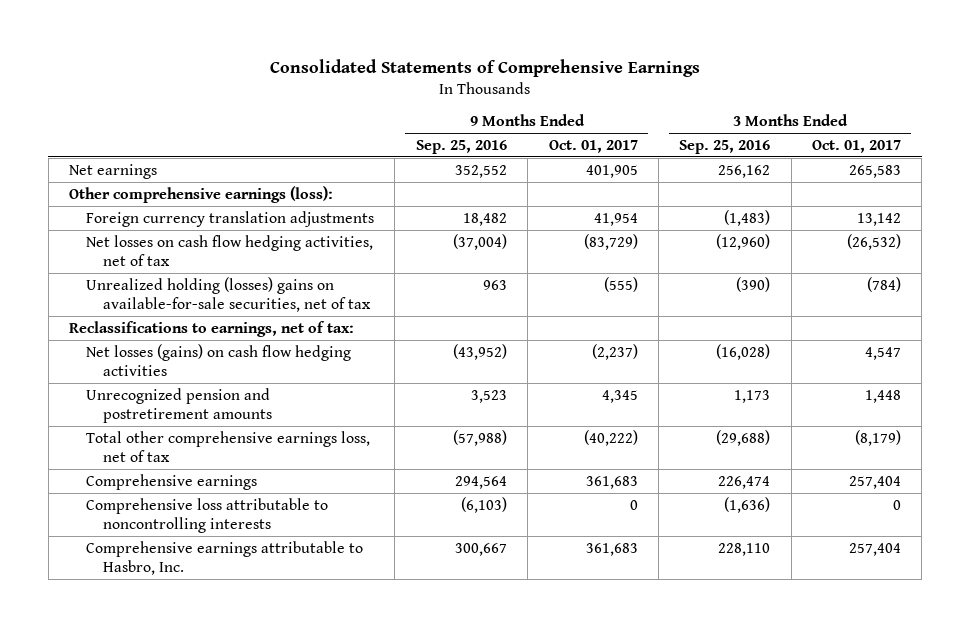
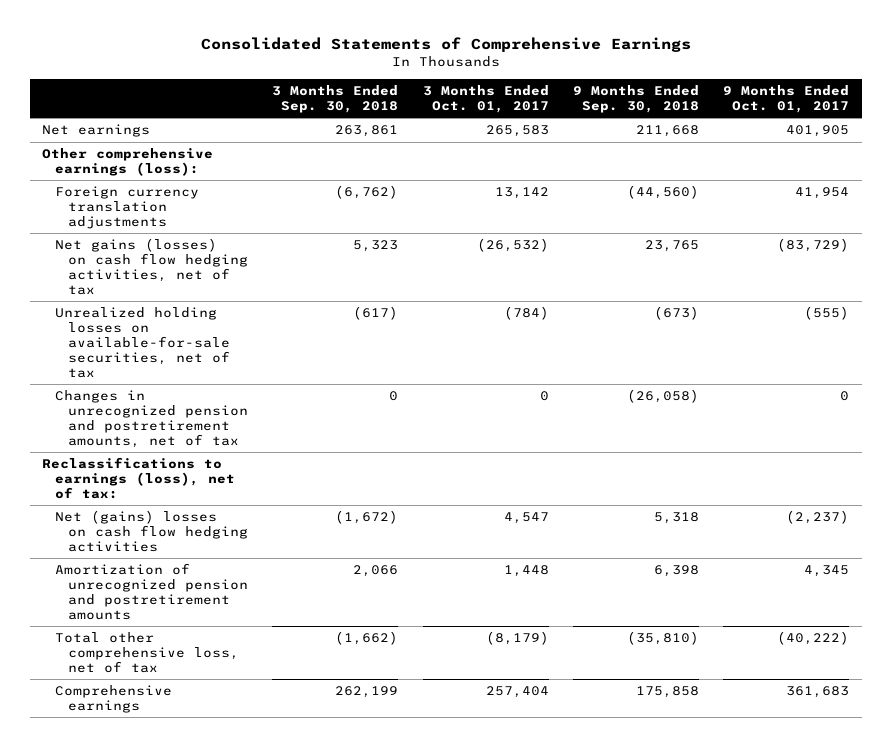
[415,140,507,155] Sep. 25, 2016 -> none
[679,140,771,155] Sep. 25, 2016 -> none
none -> [272,84,399,113] 3 Months Ended Sep. 30, 2018
none -> [573,84,700,113] 9 Months Ended Sep. 30, 2018
[86,234,374,266] Net losses on cash flow hedging activities, net of tax -> [55,238,248,295] Net gains (losses) on cash flow hedging activities, net of tax
[86,276,372,312] Unrealized holding (losses) gains on available-for-sale securities, net of tax -> [55,307,230,378] Unrealized holding losses on available-for-sale securities, net of tax
none -> [55,390,248,448] Changes in unrecognized pension and postretirement amounts, net of tax
[68,320,354,337] Reclassifications to earnings, net of tax: -> [42,457,236,499] Reclassifications to earnings (loss), net of tax:
[86,343,352,376] Net losses (gains) on cash flow hedging activities -> [55,510,248,552] Net (gains) losses on cash flow hedging activities
[86,387,273,423] Unrecognized pension and postretirement amounts -> [55,563,248,620] Amortization of unrecognized pension and postretirement amounts
[86,430,371,462] Total other comprehensive earnings loss, net of tax -> [55,632,239,673] Total other comprehensive loss, net of tax
[86,497,329,533] Comprehensive loss attributable to noncontrolling interests -> none
[86,540,364,575] Comprehensive earnings attributable to Hasbro, Inc. -> none

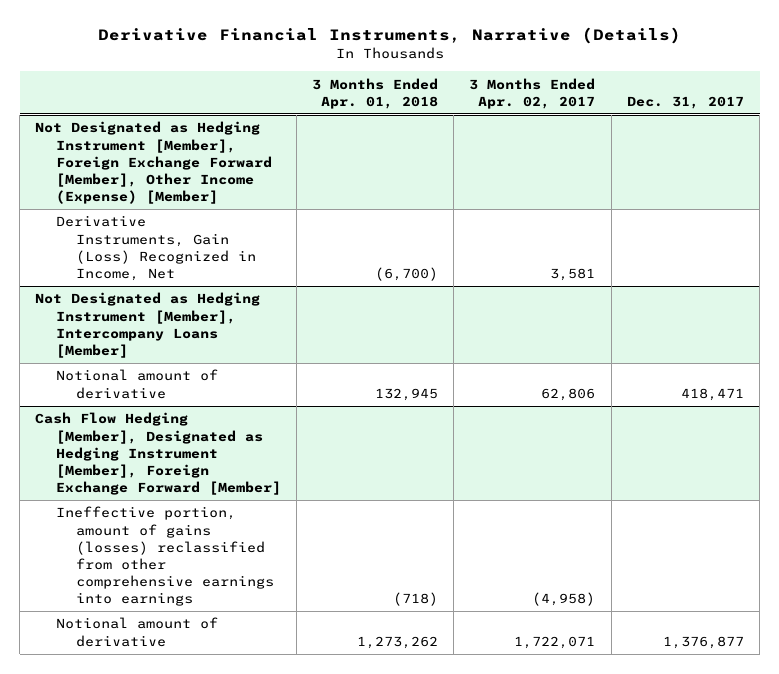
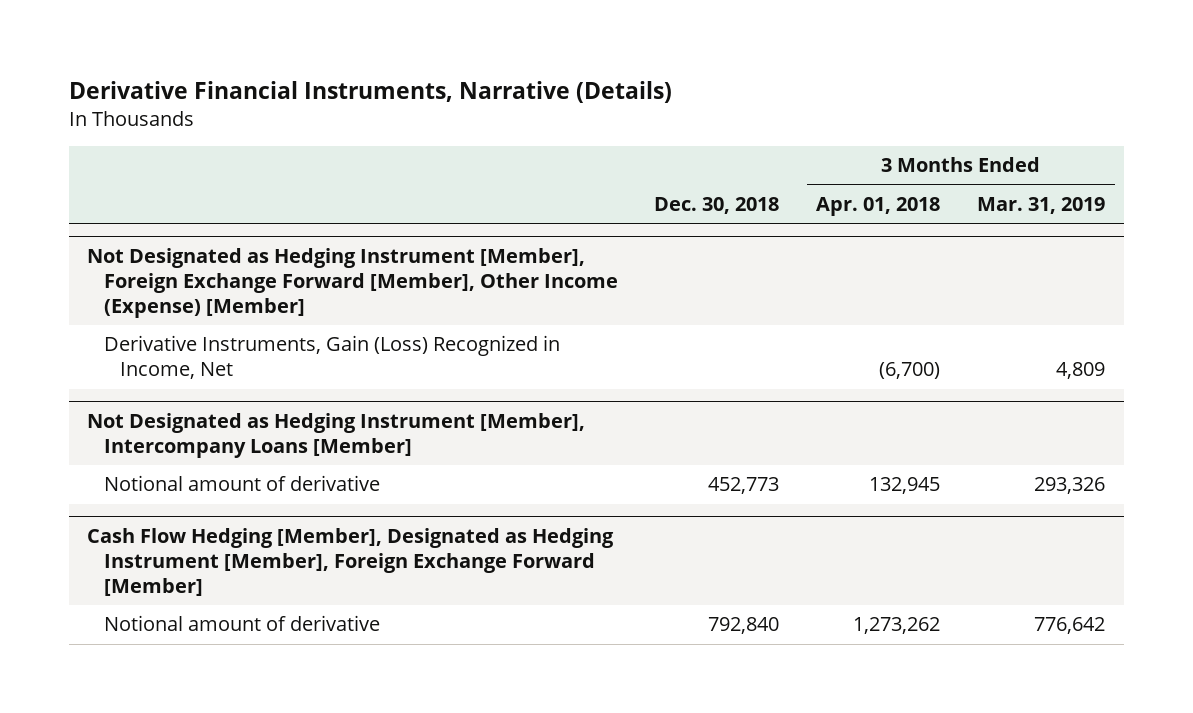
[469,77,596,109] 3 Months Ended Apr. 02, 2017 -> none
[626,95,744,109] Dec. 31, 2017 -> none
none -> [654,196,780,214] Dec. 30, 2018
none -> [977,196,1106,214] Mar. 31, 2019
[55,506,274,607] Ineffective portion, amount of gains (losses) reclassified from other comprehensive earnings into earnings -> none

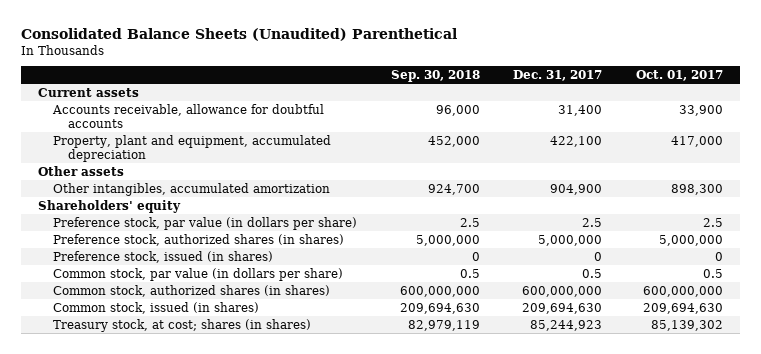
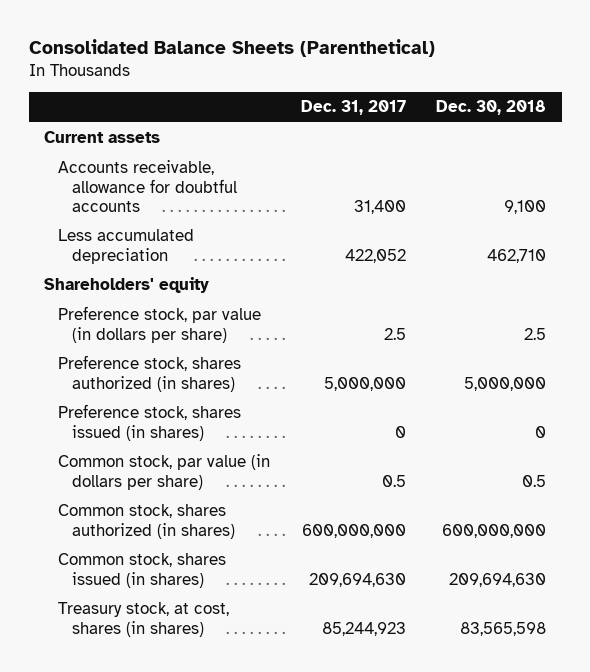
[21,28,458,42] Consolidated Balance Sheets (Unaudited) Parenthetical -> [28,38,435,57] Consolidated Balance Sheets (Parenthetical)
[390,70,480,83] Sep. 30, 2018 -> none
[635,70,723,82] Oct. 01, 2017 -> none
none -> [436,100,547,116] Dec. 30, 2018
[38,165,125,176] Other assets -> none
[52,182,330,196] Other intangibles, accumulated amortization -> none
[52,134,331,162] Property, plant and equipment, accumulated depreciation -> [57,229,194,264] Less accumulated depreciation
[550,135,603,147] 422,100 -> [344,248,406,263] 422,052
[52,233,344,246] Preference stock, authorized shares (in shares) -> [57,355,241,392] Preference stock, shares authorized (in shares)
[52,250,273,263] Preference stock, issued (in shares) -> [57,404,241,441] Preference stock, shares issued (in shares)
[52,284,330,297] Common stock, authorized shares (in shares) -> [57,504,235,539] Common stock, shares authorized (in shares)
[52,301,259,314] Common stock, issued (in shares) -> [57,553,226,588] Common stock, shares issued (in shares)
[52,318,311,332] Treasury stock, at cost; shares (in shares) -> [57,602,229,637] Treasury stock, at cost, shares (in shares)

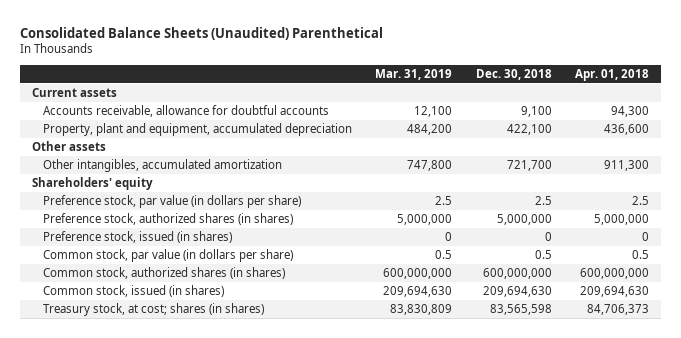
[28,38,435,57] Consolidated Balance Sheets (Parenthetical) -> [20,26,384,40] Consolidated Balance Sheets (Unaudited) Parenthetical
[300,100,406,116] Dec. 31, 2017 -> none
none -> [375,68,453,80] Mar. 31, 2019
none -> [575,68,650,81] Apr. 01, 2018
[57,229,194,264] Less accumulated depreciation -> [42,123,352,137] Property, plant and equipment, accumulated depreciation
[487,248,547,263] 462,710 -> [506,124,552,136] 422,100
none -> [32,141,107,152] Other assets
none -> [42,159,282,173] Other intangibles, accumulated amortization
[57,355,241,392] Preference stock, shares authorized (in shares) -> [42,213,293,226] Preference stock, authorized shares (in shares)
[57,404,241,441] Preference stock, shares issued (in shares) -> [42,231,232,244] Preference stock, issued (in shares)
[57,504,235,539] Common stock, shares authorized (in shares) -> [42,267,285,280] Common stock, authorized shares (in shares)
[57,553,226,588] Common stock, shares issued (in shares) -> [42,285,224,298] Common stock, issued (in shares)
[57,602,229,637] Treasury stock, at cost, shares (in shares) -> [42,303,264,317] Treasury stock, at cost; shares (in shares)

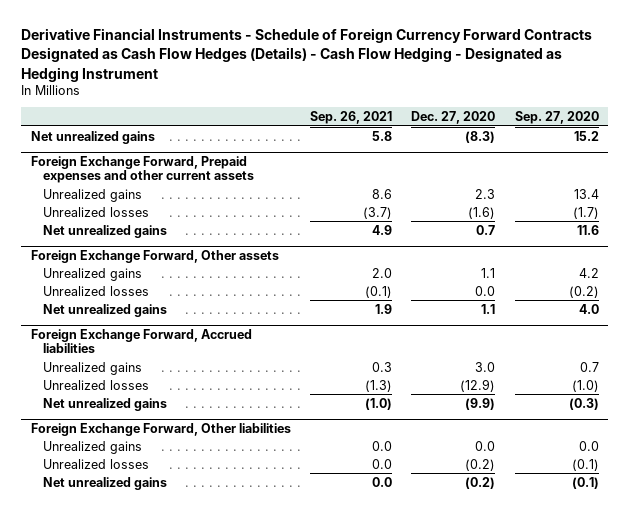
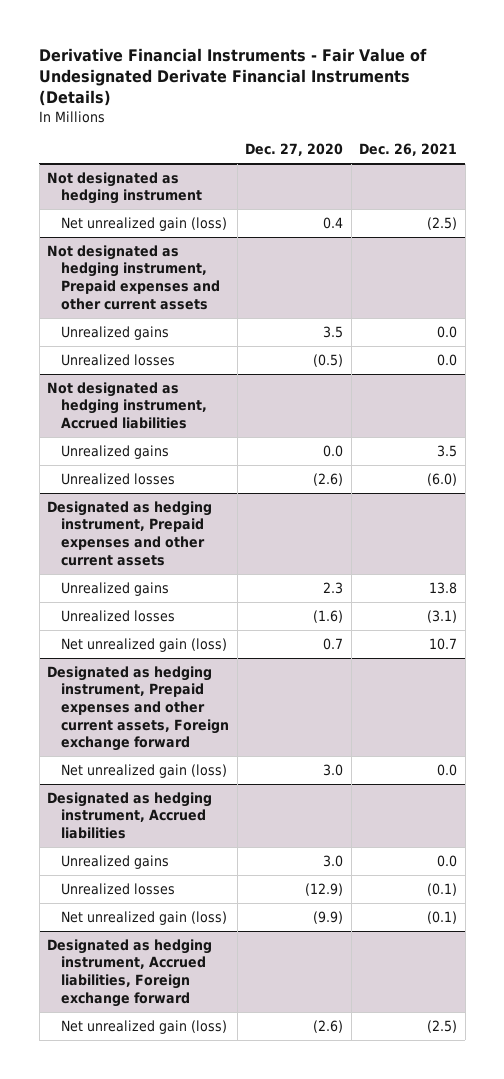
[21,28,593,82] Derivative Financial Instruments - Schedule of Foreign Currency Forward Contracts Designated as Cash Flow Hedges (Details) - Cash Flow Hedging - Designated as Hedging Instrument -> [39,47,428,107] Derivative Financial Instruments - Fair Value of Undesignated Derivate Financial Instruments (Details)
[310,111,393,125] Sep. 26, 2021 -> none
[514,111,599,125] Sep. 27, 2020 -> none
none -> [359,143,458,157] Dec. 26, 2021
[30,155,255,184] Foreign Exchange Forward, Prepaid expenses and other current assets -> none
none -> [47,171,203,205] Not designated as hedging instrument
[30,130,155,144] Net unrealized gains -> [61,216,228,231] Net unrealized gain (loss)
[465,130,496,143] (8.3) -> [323,216,344,229] 0.4
none -> [47,244,221,310] Not designated as hedging instrument, Prepaid expenses and other current assets
none -> [61,325,170,340] Unrealized gains
none -> [61,353,176,366] Unrealized losses
none -> [47,381,208,430] Not designated as hedging instrument, Accrued liabilities
none -> [61,444,170,459] Unrealized gains
none -> [61,472,176,485] Unrealized losses
none -> [47,500,213,566] Designated as hedging instrument, Prepaid expenses and other current assets
[30,249,279,263] Foreign Exchange Forward, Other assets -> none
[43,267,143,281] Unrealized gains -> none
[43,285,150,296] Unrealized losses -> none
[30,328,252,354] Foreign Exchange Forward, Accrued liabilities -> none
[43,224,168,238] Net unrealized gains -> [61,637,228,652] Net unrealized gain (loss)
none -> [47,665,230,752] Designated as hedging instrument, Prepaid expenses and other current assets, Foreign exchange forward
[43,303,168,317] Net unrealized gains -> [61,763,228,778] Net unrealized gain (loss)
[481,303,496,314] 1.1 -> [323,763,344,776] 3.0
none -> [47,791,213,840] Designated as hedging instrument, Accrued liabilities
[30,422,291,436] Foreign Exchange Forward, Other liabilities -> none
[43,440,143,454] Unrealized gains -> none
[43,458,150,469] Unrealized losses -> none
[43,397,168,411] Net unrealized gains -> [61,910,228,925] Net unrealized gain (loss)
none -> [47,938,213,1007] Designated as hedging instrument, Accrued liabilities, Foreign exchange forward
[43,476,168,490] Net unrealized gains -> [61,1019,228,1034] Net unrealized gain (loss)
[465,476,496,489] (0.2) -> [313,1019,344,1033] (2.6)

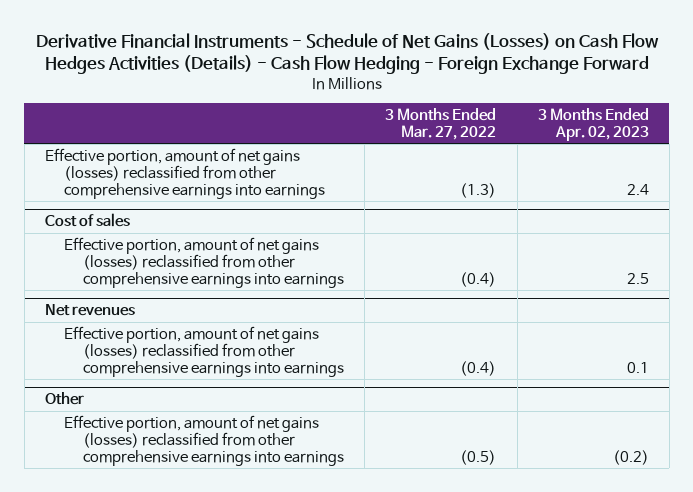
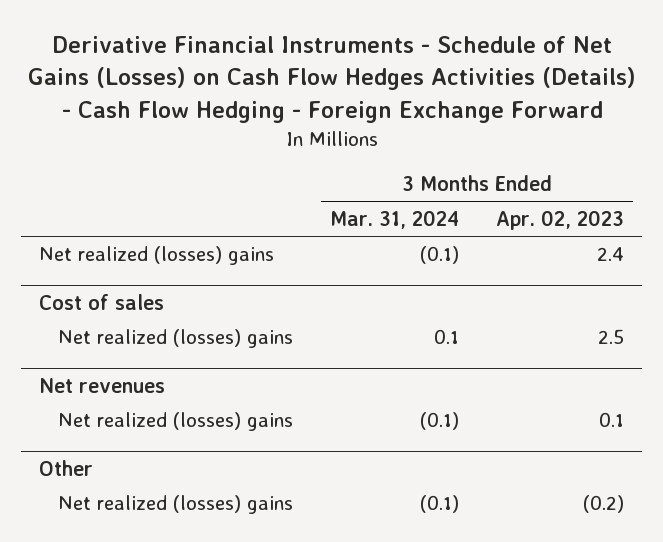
[385,107,497,140] 3 Months Ended Mar. 27, 2022 -> none
none -> [330,209,460,229] Mar. 31, 2024
[44,147,325,199] Effective portion, amount of net gains (losses) reclassified from other comprehensive earnings into earnings -> [39,246,275,266] Net realized (losses) gains
[63,236,345,288] Effective portion, amount of net gains (losses) reclassified from other comprehensive earnings into earnings -> [58,329,294,349] Net realized (losses) gains
[63,325,345,377] Effective portion, amount of net gains (losses) reclassified from other comprehensive earnings into earnings -> [58,412,294,432] Net realized (losses) gains
[63,414,345,466] Effective portion, amount of net gains (losses) reclassified from other comprehensive earnings into earnings -> [58,495,294,515] Net realized (losses) gains

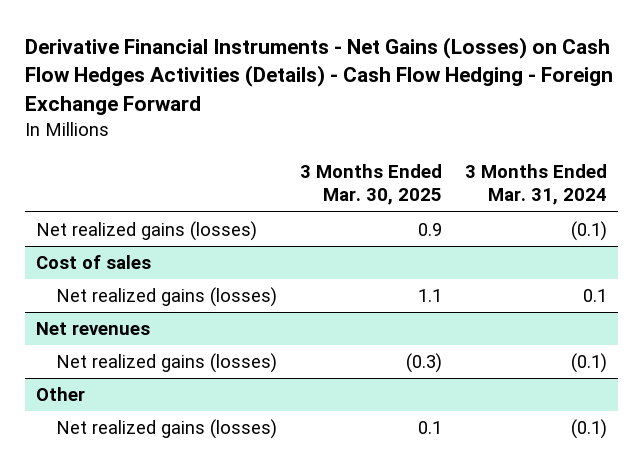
[27,36,636,123] Derivative Financial Instruments - Schedule of Net Gains (Losses) on Cash Flow Hedges Activities (Details) - Cash Flow Hedging - Foreign Exchange Forward -> [24,36,613,115] Derivative Financial Instruments - Net Gains (Losses) on Cash Flow Hedges Activities (Details) - Cash Flow Hedging - Foreign Exchange Forward
[496,209,625,230] Apr. 02, 2023 -> none
none -> [300,163,443,206] 3 Months Ended Mar. 30, 2025
[39,246,275,266] Net realized (losses) gains -> [36,221,258,242] Net realized gains (losses)
[58,329,294,349] Net realized (losses) gains -> [56,287,278,308] Net realized gains (losses)
[58,412,294,432] Net realized (losses) gains -> [56,353,278,374] Net realized gains (losses)
[58,495,294,515] Net realized (losses) gains -> [56,419,278,440] Net realized gains (losses)

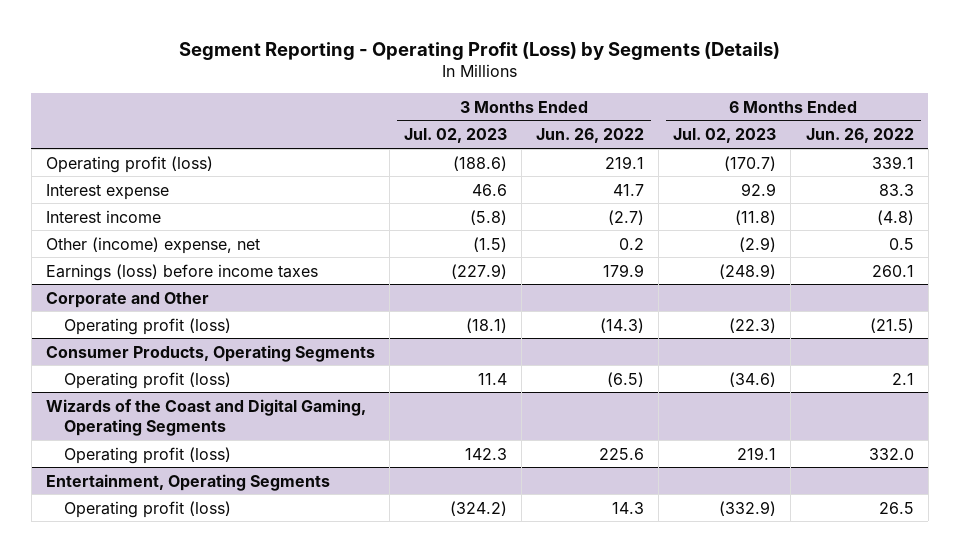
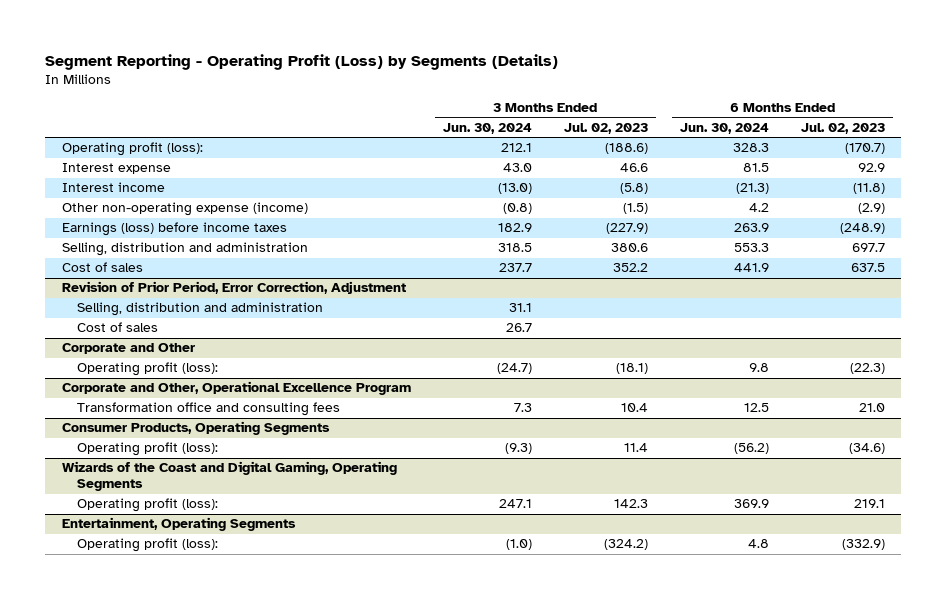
[536,128,645,144] Jun. 26, 2022 -> none
[805,128,914,144] Jun. 26, 2022 -> none
none -> [442,122,532,134] Jun. 30, 2024
none -> [680,122,770,134] Jun. 30, 2024
[45,155,213,173] Operating profit (loss) -> [61,142,203,157] Operating profit (loss):
[45,236,260,254] Other (income) expense, net -> [61,202,308,217] Other non-operating expense (income)
none -> [61,242,308,257] Selling, distribution and administration
none -> [61,262,143,273] Cost of sales
none -> [61,281,406,295] Revision of Prior Period, Error Correction, Adjustment
none -> [77,302,324,317] Selling, distribution and administration
none -> [77,322,159,333] Cost of sales
[64,317,232,335] Operating profit (loss) -> [77,362,219,377] Operating profit (loss):
none -> [61,381,411,396] Corporate and Other, Operational Excellence Program
none -> [77,402,341,417] Transformation office and consulting fees
[64,371,232,389] Operating profit (loss) -> [77,442,219,457] Operating profit (loss):
[64,446,232,464] Operating profit (loss) -> [77,498,219,513] Operating profit (loss):
[64,500,232,518] Operating profit (loss) -> [77,538,219,553] Operating profit (loss):

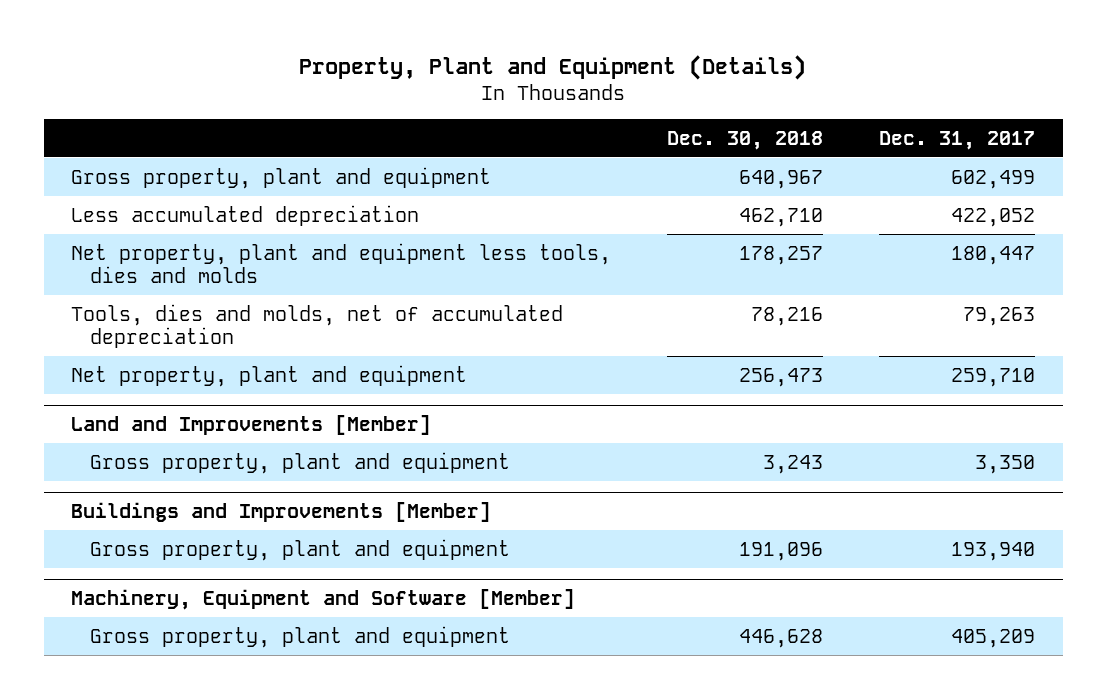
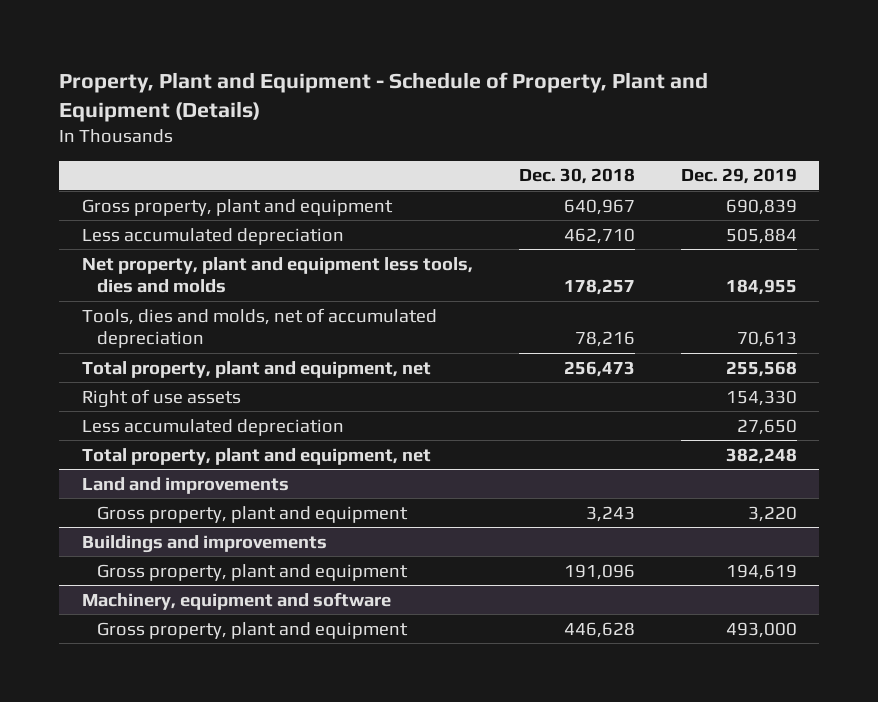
[299,54,807,80] Property, Plant and Equipment (Details) -> [58,71,708,122] Property, Plant and Equipment - Schedule of Property, Plant and Equipment (Details)
[878,130,1035,150] Dec. 31, 2017 -> none
none -> [680,168,797,185] Dec. 29, 2019
[71,364,468,387] Net property, plant and equipment -> [81,360,431,378] Total property, plant and equipment, net
none -> [81,388,241,408] Right of use assets
none -> [81,418,344,436] Less accumulated depreciation
none -> [81,447,431,465] Total property, plant and equipment, net
[71,415,432,436] Land and Improvements [Member] -> [81,476,289,494] Land and improvements
[71,502,492,523] Buildings and Improvements [Member] -> [81,534,327,553] Buildings and improvements
[71,589,576,611] Machinery, Equipment and Software [Member] -> [81,591,391,610] Machinery, equipment and software

